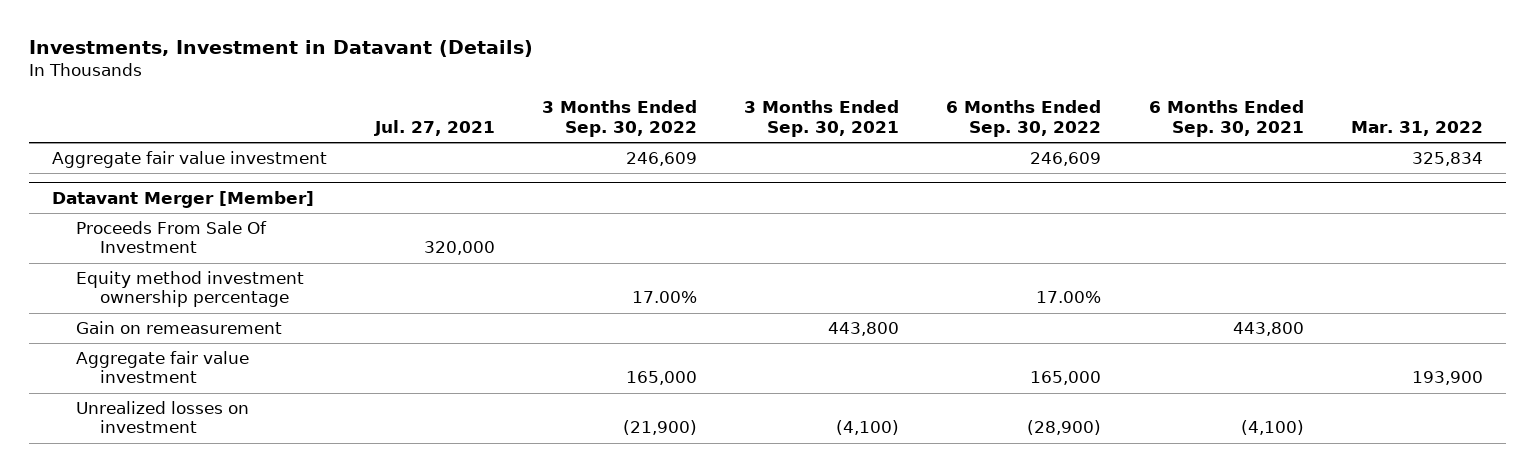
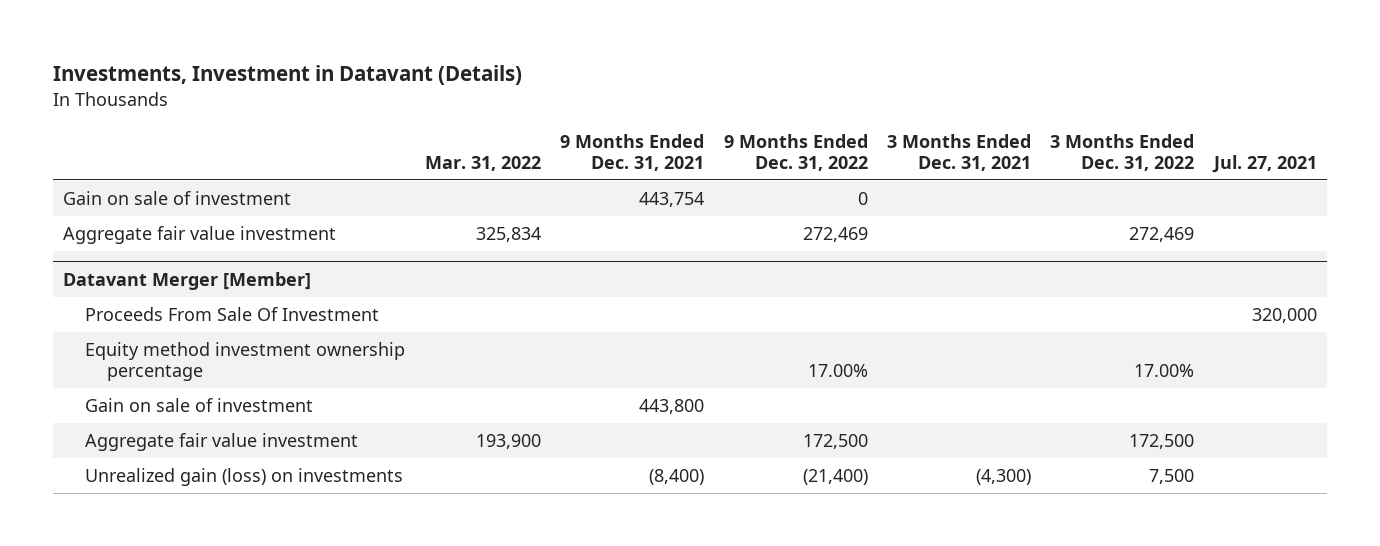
[541,100,697,137] 3 Months Ended Sep. 30, 2022 -> none
[744,100,900,137] 3 Months Ended Sep. 30, 2021 -> none
[946,100,1102,137] 6 Months Ended Sep. 30, 2022 -> none
[1148,100,1304,137] 6 Months Ended Sep. 30, 2021 -> none
none -> [560,133,705,171] 9 Months Ended Dec. 31, 2021
none -> [723,133,868,171] 9 Months Ended Dec. 31, 2022
none -> [886,133,1031,171] 3 Months Ended Dec. 31, 2021
none -> [1050,133,1195,171] 3 Months Ended Dec. 31, 2022
none -> [63,190,292,205] Gain on sale of investment
[76,321,283,335] Gain on remeasurement -> none
none -> [85,397,314,412] Gain on sale of investment
[76,401,250,434] Unrealized losses on investment -> [85,467,404,486] Unrealized gain (loss) on investments

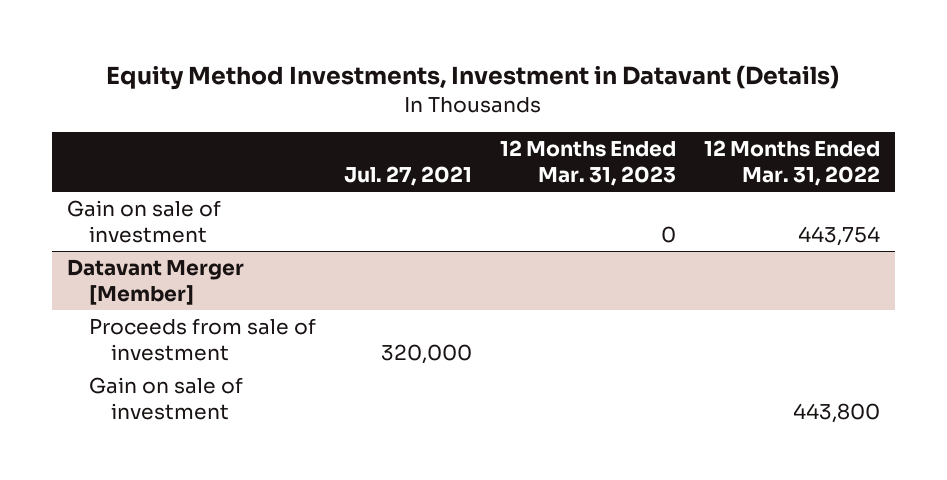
[53,65,523,86] Investments, Investment in Datavant (Details) -> [106,65,840,91] Equity Method Investments, Investment in Datavant (Details)
[424,155,541,171] Mar. 31, 2022 -> none
[560,133,705,171] 9 Months Ended Dec. 31, 2021 -> none
[723,133,868,171] 9 Months Ended Dec. 31, 2022 -> none
[886,133,1031,171] 3 Months Ended Dec. 31, 2021 -> none
[1050,133,1195,171] 3 Months Ended Dec. 31, 2022 -> none
none -> [500,140,677,186] 12 Months Ended Mar. 31, 2023
none -> [704,140,881,186] 12 Months Ended Mar. 31, 2022
[63,225,337,244] Aggregate fair value investment -> none
[85,341,406,382] Equity method investment ownership percentage -> none
[85,306,380,321] Proceeds From Sale Of Investment -> [88,318,316,361] Proceeds from sale of investment
[85,432,359,451] Aggregate fair value investment -> none
[85,467,404,486] Unrealized gain (loss) on investments -> none

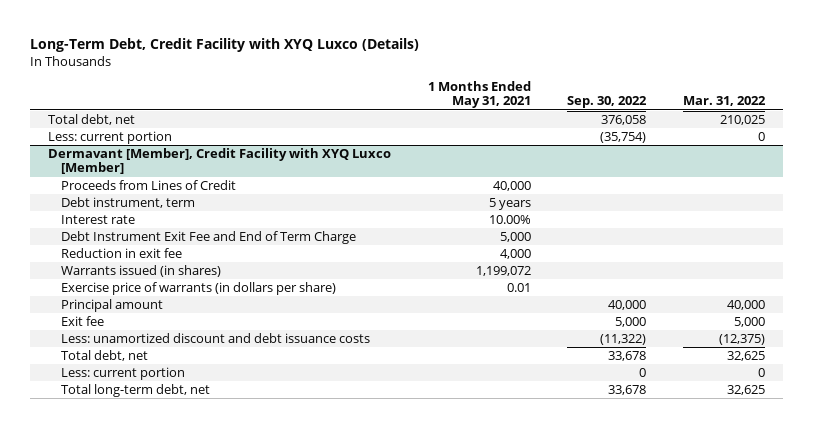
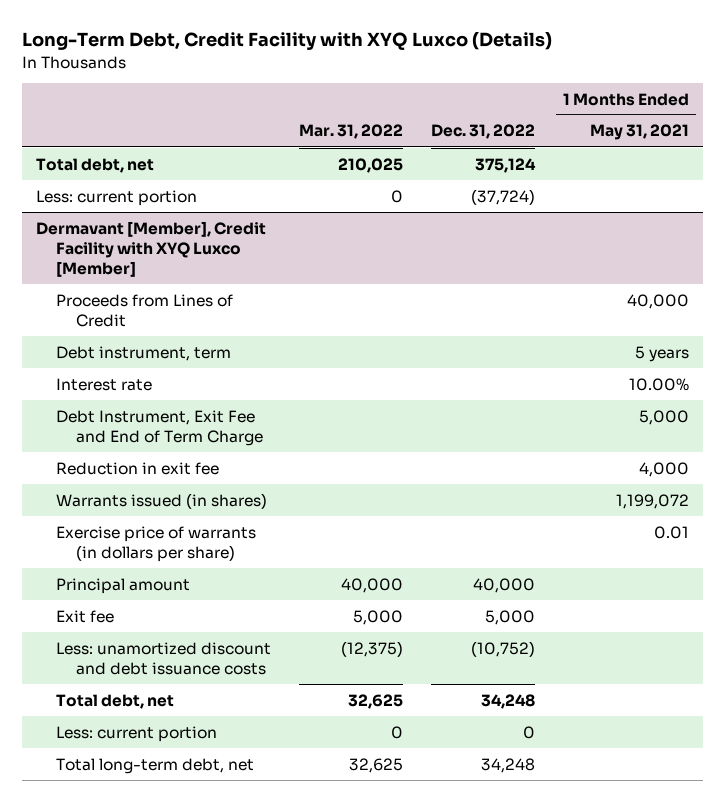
[567,96,648,109] Sep. 30, 2022 -> none
none -> [431,124,536,140] Dec. 31, 2022
[61,231,357,245] Debt Instrument Exit Fee and End of Term Charge -> [55,409,263,446] Debt Instrument, Exit Fee and End of Term Charge

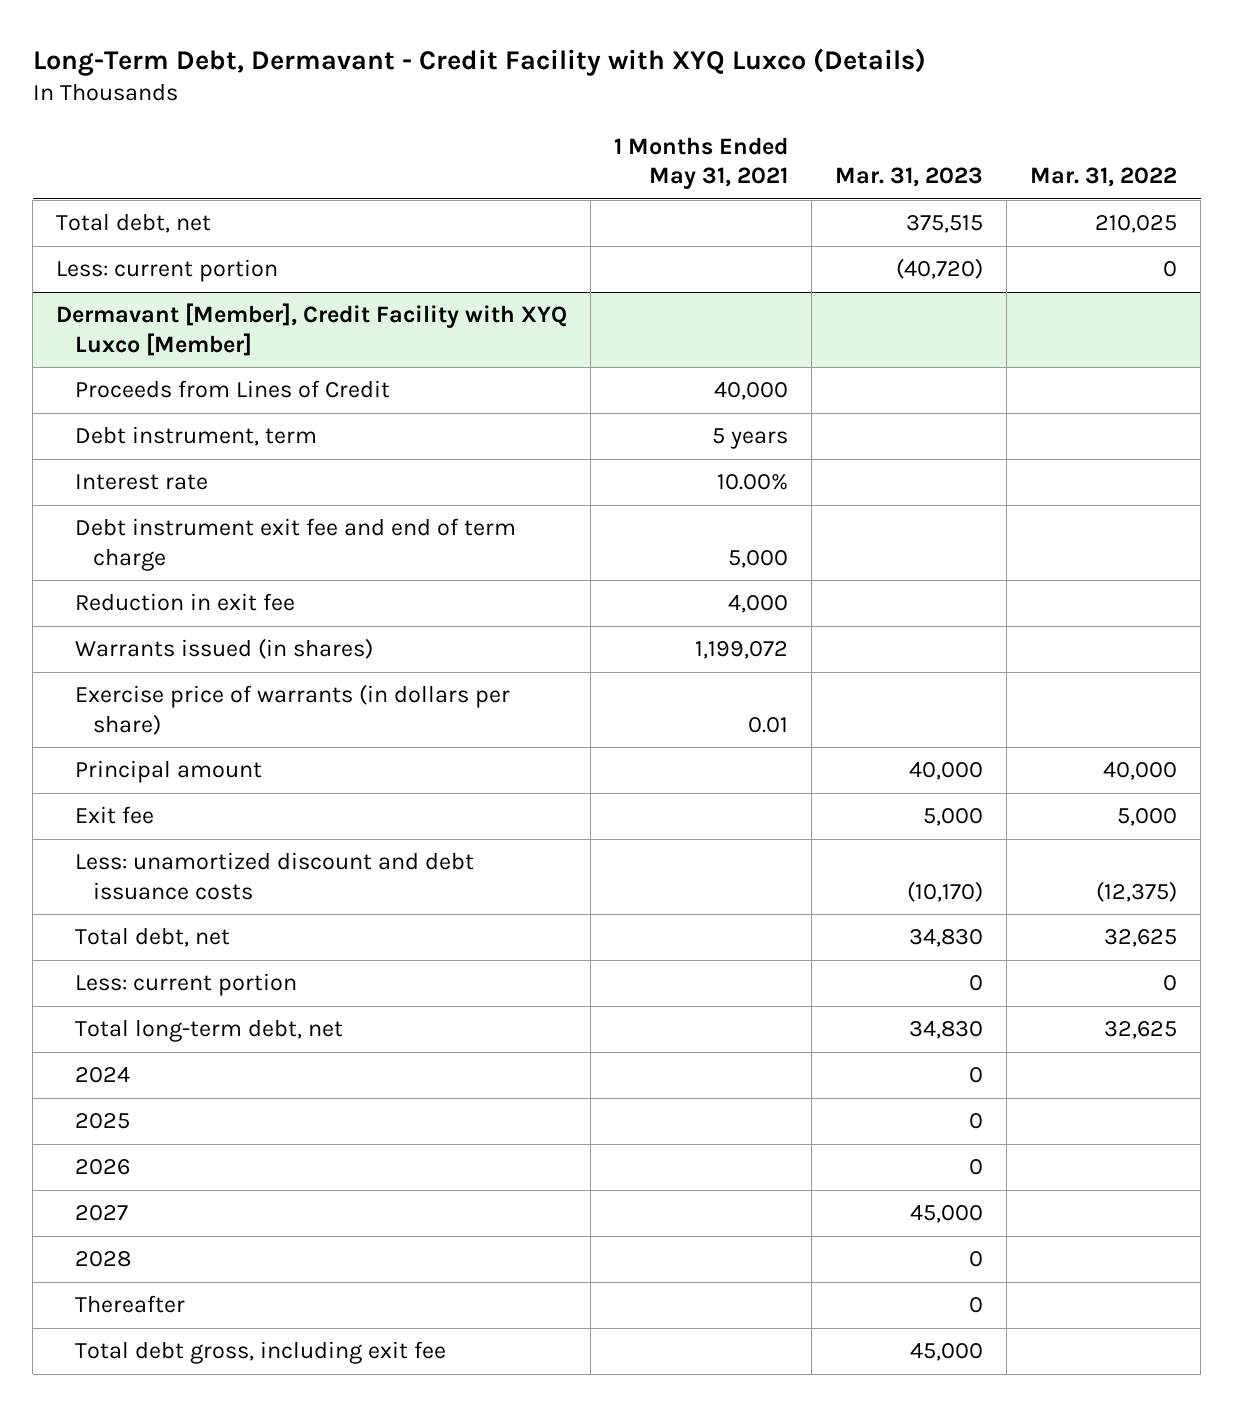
[22,32,553,51] Long-Term Debt, Credit Facility with XYQ Luxco (Details) -> [32,47,926,76] Long-Term Debt, Dermavant - Credit Facility with XYQ Luxco (Details)
[431,124,536,140] Dec. 31, 2022 -> none
none -> [835,167,984,188] Mar. 31, 2023
[55,409,263,446] Debt Instrument, Exit Fee and End of Term Charge -> [74,518,516,571] Debt instrument exit fee and end of term charge
none -> [74,1067,130,1084] 2024
none -> [74,1113,130,1130] 2025
none -> [74,1159,130,1176] 2026
none -> [74,1205,128,1222] 2027
none -> [74,1251,131,1268] 2028
none -> [74,1295,185,1314] Thereafter
none -> [74,1341,446,1365] Total debt gross, including exit fee

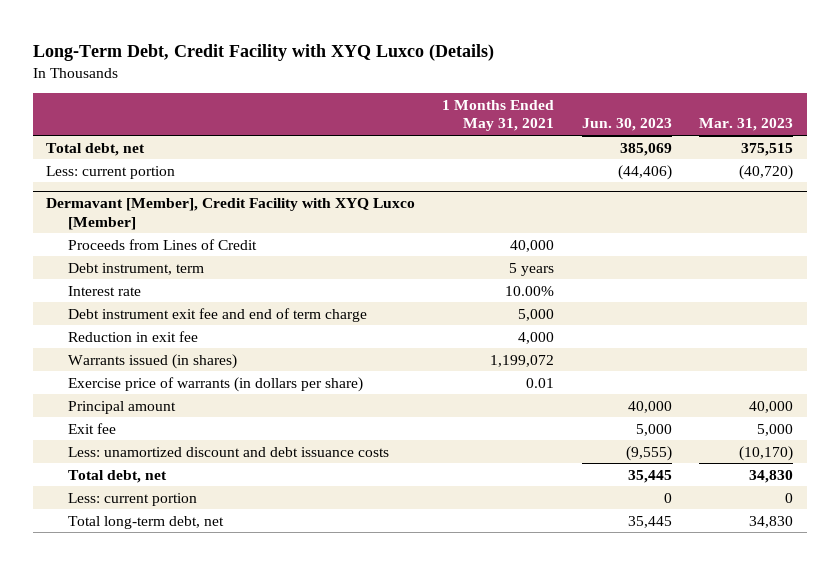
[32,47,926,76] Long-Term Debt, Dermavant - Credit Facility with XYQ Luxco (Details) -> [32,43,494,61] Long-Term Debt, Credit Facility with XYQ Luxco (Details)
[1030,167,1178,188] Mar. 31, 2022 -> none
none -> [581,118,672,132] Jun. 30, 2023
[74,1067,130,1084] 2024 -> none
[74,1113,130,1130] 2025 -> none
[74,1159,130,1176] 2026 -> none
[74,1205,128,1222] 2027 -> none
[74,1251,131,1268] 2028 -> none
[74,1295,185,1314] Thereafter -> none
[74,1341,446,1365] Total debt gross, including exit fee -> none

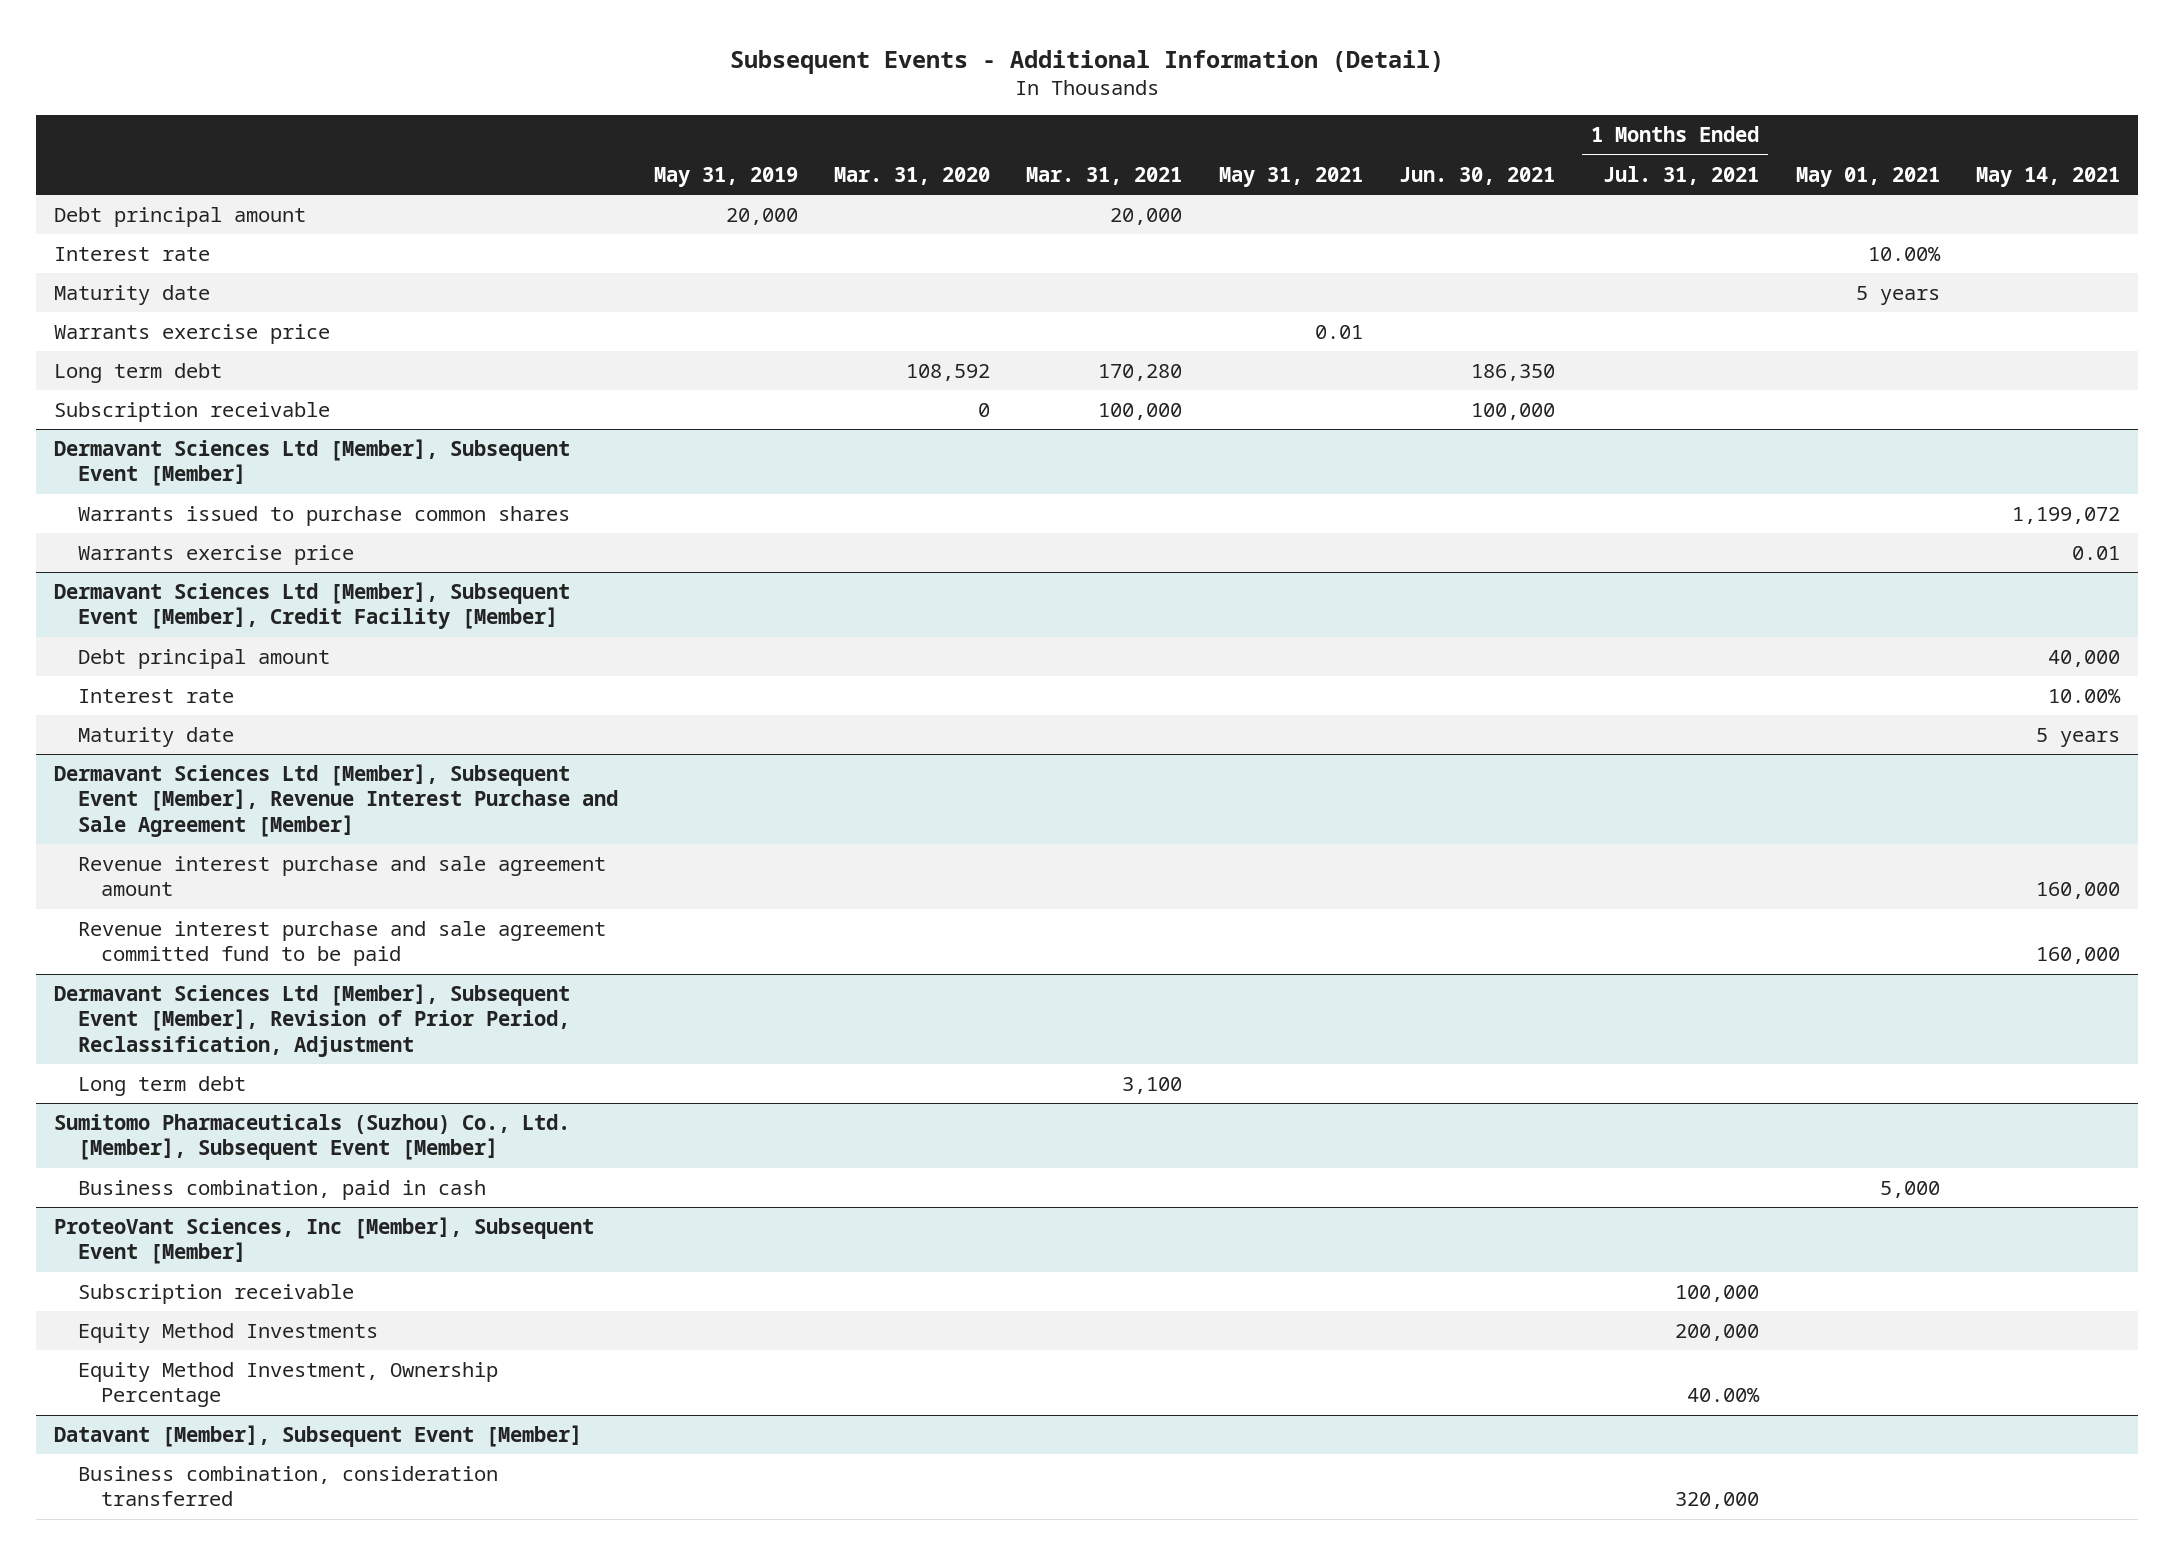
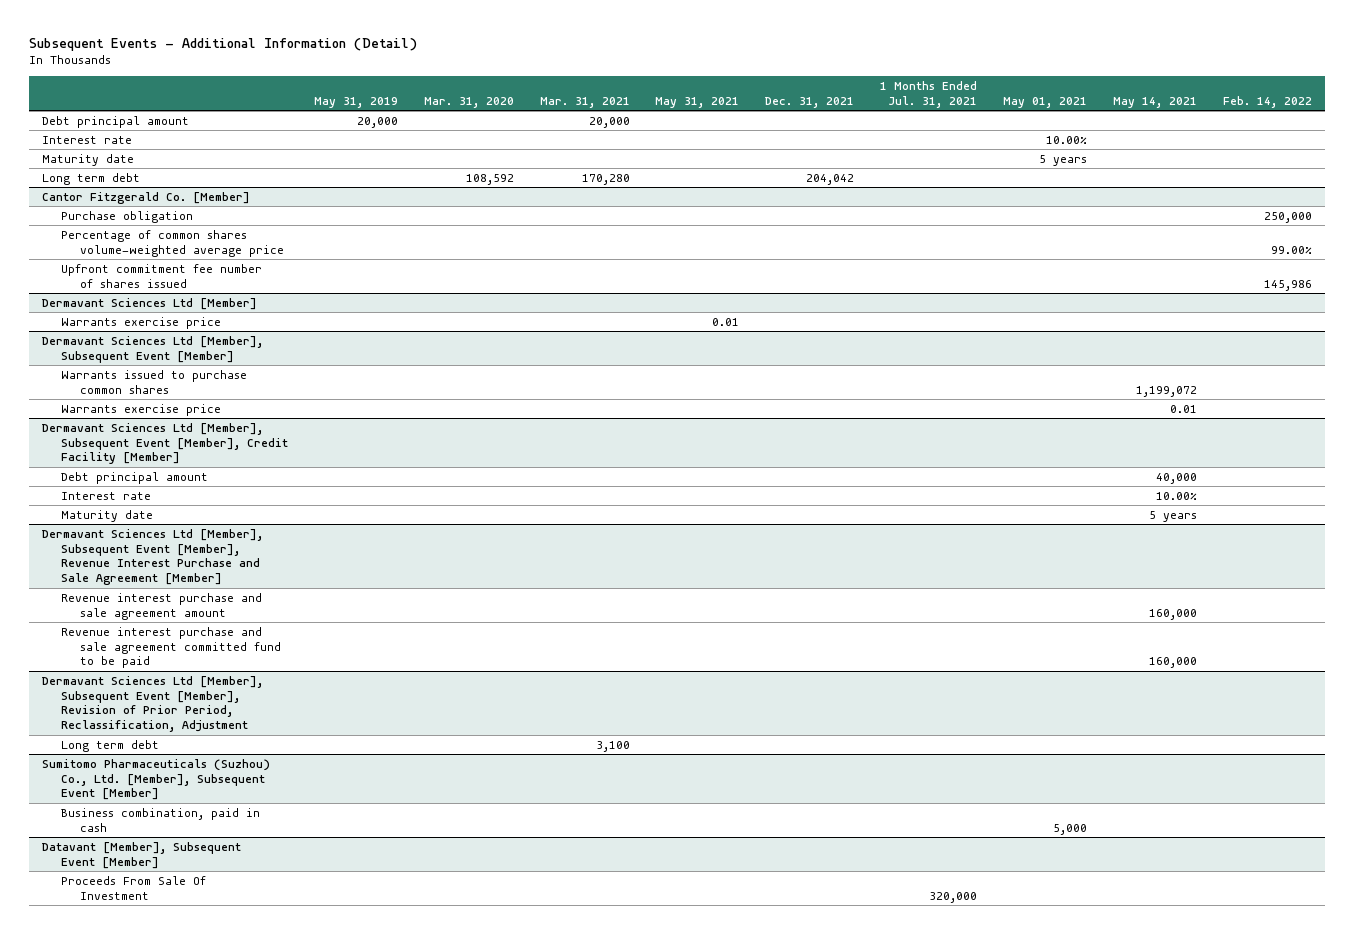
[1398,166,1555,185] Jun. 30, 2021 -> none
none -> [765,96,855,108] Dec. 31, 2021
none -> [1222,95,1312,108] Feb. 14, 2022
[54,323,331,344] Warrants exercise price -> none
[54,401,331,422] Subscription receivable -> none
none -> [42,191,251,204] Cantor Fitzgerald Co. [Member]
none -> [61,210,194,223] Purchase obligation
none -> [61,229,285,257] Percentage of common shares volume-weighted average price
none -> [61,263,263,288] Upfront commitment fee number of shares issued
none -> [42,297,258,310] Dermavant Sciences Ltd [Member]
none -> [61,316,222,329] Warrants exercise price
[54,1216,595,1265] ProteoVant Sciences, Inc [Member], Subsequent Event [Member] -> none
[77,1283,354,1304] Subscription receivable -> none
[77,1322,378,1343] Equity Method Investments -> none
[77,1361,498,1408] Equity Method Investment, Ownership Percentage -> none
[77,1465,498,1507] Business combination, consideration transferred -> none
none -> [61,875,207,900] Proceeds From Sale Of Investment

